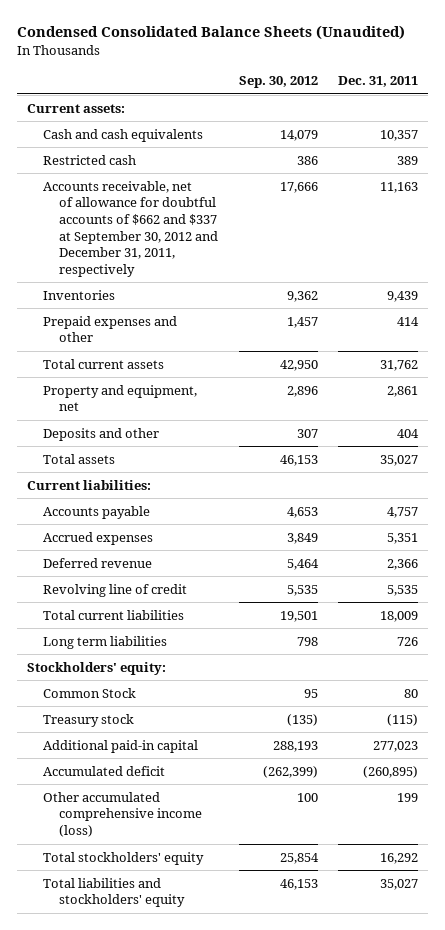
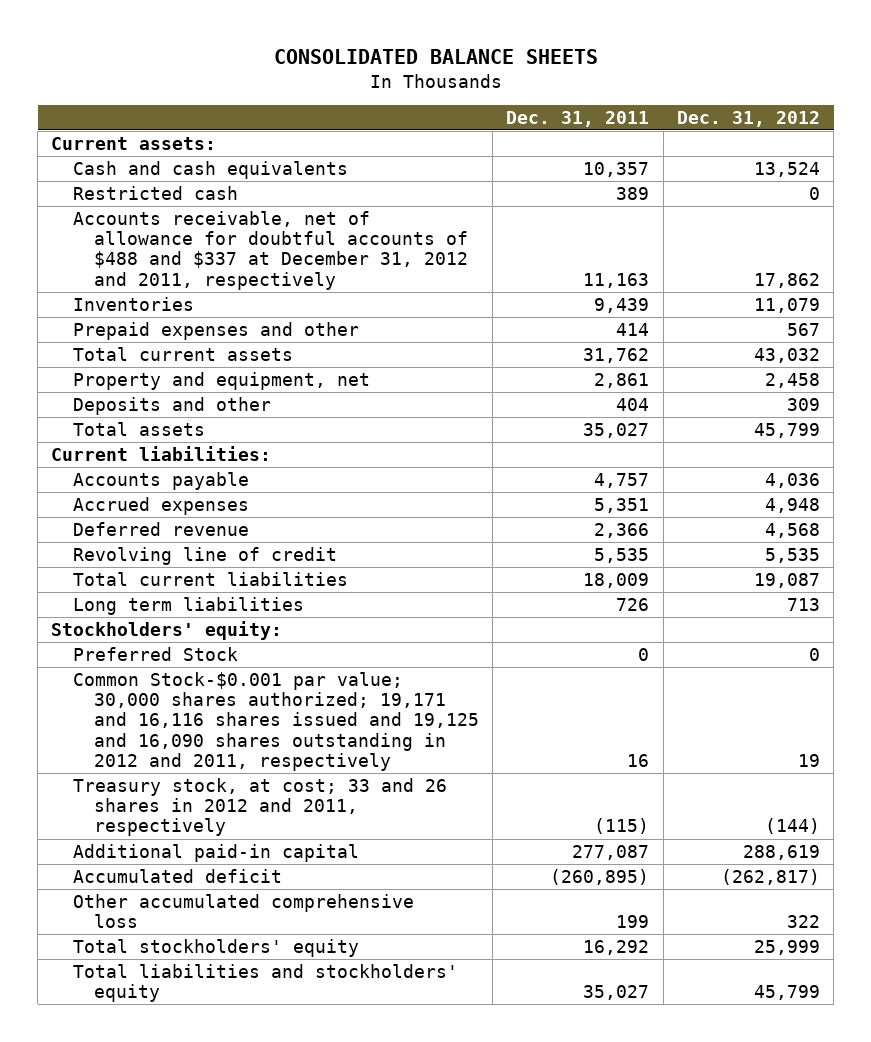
[17,25,406,41] Condensed Consolidated Balance Sheets (Unaudited) -> [273,49,598,65] CONSOLIDATED BALANCE SHEETS
[238,76,318,89] Sep. 30, 2012 -> none
none -> [677,110,821,127] Dec. 31, 2012
[43,180,219,277] Accounts receivable, net of allowance for doubtful accounts of $662 and $337 at September 30, 2012 and December 31, 2011, respectively -> [72,210,468,290] Accounts receivable, net of allowance for doubtful accounts of $488 and $337 at December 31, 2012 and 2011, respectively
[43,687,137,698] Common Stock -> none
none -> [72,646,238,661] Preferred Stock
none -> [72,671,479,772] Common Stock-$0.001 par value; 30,000 shares authorized; 19,171 and 16,116 shares issued and 19,125 and 16,090 shares outstanding in 2012 and 2011, respectively
[43,713,135,727] Treasury stock -> [72,777,447,837] Treasury stock, at cost; 33 and 26 shares in 2012 and 2011, respectively
[372,740,418,752] 277,023 -> [572,844,650,860] 277,087
[43,791,203,838] Other accumulated comprehensive income (loss) -> [72,893,414,929] Other accumulated comprehensive loss

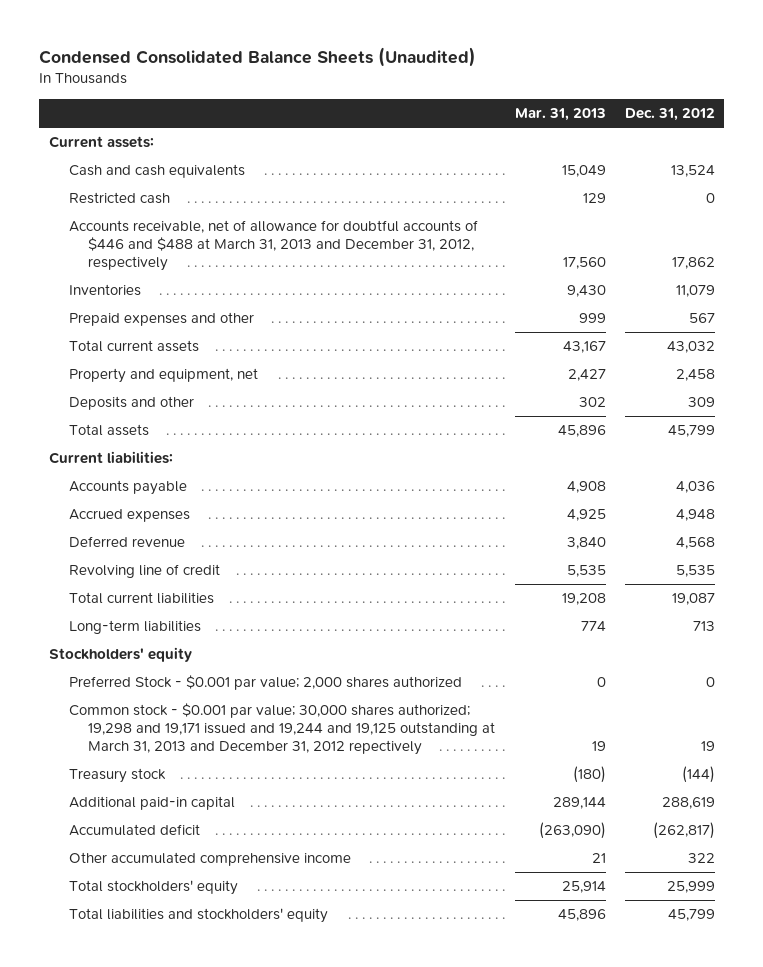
[273,49,598,65] CONSOLIDATED BALANCE SHEETS -> [39,46,477,67] Condensed Consolidated Balance Sheets (Unaudited)
[506,110,650,127] Dec. 31, 2011 -> none
none -> [514,107,606,121] Mar. 31, 2013
[72,210,468,290] Accounts receivable, net of allowance for doubtful accounts of $488 and $337 at December 31, 2012 and 2011, respectively -> [68,220,478,271] Accounts receivable, net of allowance for doubtful accounts of $446 and $488 at March 31, 2013 and December 31, 2012, respectively
[72,596,304,615] Long term liabilities -> [68,620,201,635] Long-term liabilities
[51,620,283,640] Stockholders' equity: -> [48,647,192,663] Stockholders' equity
[72,646,238,661] Preferred Stock -> [68,675,462,691] Preferred Stock - $0.001 par value; 2,000 shares authorized
[72,671,479,772] Common Stock-$0.001 par value; 30,000 shares authorized; 19,171 and 16,116 shares issued and 19,125 and 16,090 shares outstanding in 2012 and 2011, respectively -> [68,703,496,755] Common stock - $0.001 par value; 30,000 shares authorized; 19,298 and 19,171 issued and 19,244 and 19,125 outstanding at March 31, 2013 and December 31, 2012 repectively
[72,777,447,837] Treasury stock, at cost; 33 and 26 shares in 2012 and 2011, respectively -> [68,768,166,784] Treasury stock
[72,893,414,929] Other accumulated comprehensive loss -> [68,852,351,867] Other accumulated comprehensive income

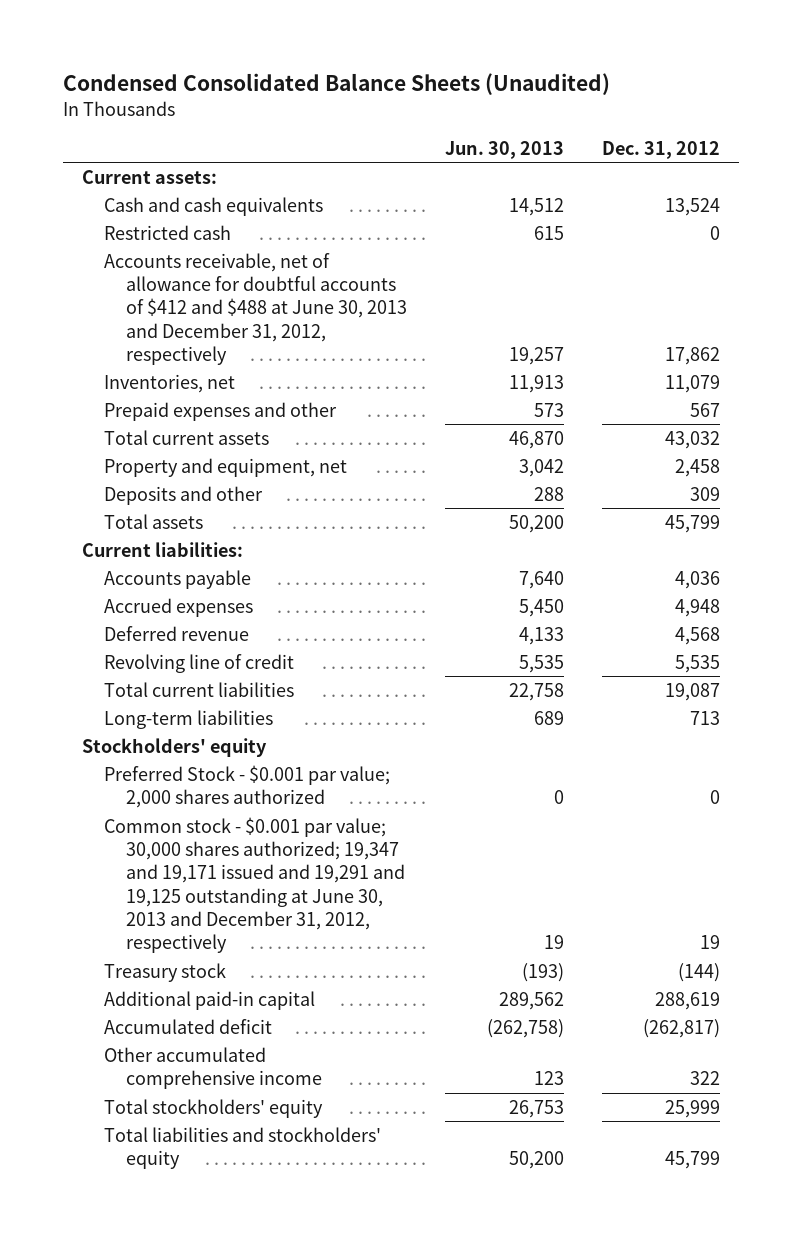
[514,107,606,121] Mar. 31, 2013 -> none
none -> [445,140,565,159] Jun. 30, 2013
[68,220,478,271] Accounts receivable, net of allowance for doubtful accounts of $446 and $488 at March 31, 2013 and December 31, 2012, respectively -> [104,252,408,365] Accounts receivable, net of allowance for doubtful accounts of $412 and $488 at June 30, 2013 and December 31, 2012, respectively
[68,284,141,297] Inventories -> [104,373,236,393] Inventories, net
[68,703,496,755] Common stock - $0.001 par value; 30,000 shares authorized; 19,298 and 19,171 issued and 19,244 and 19,125 outstanding at March 31, 2013 and December 31, 2012 repectively -> [104,816,406,954] Common stock - $0.001 par value; 30,000 shares authorized; 19,347 and 19,171 issued and 19,291 and 19,125 outstanding at June 30, 2013 and December 31, 2012, respectively

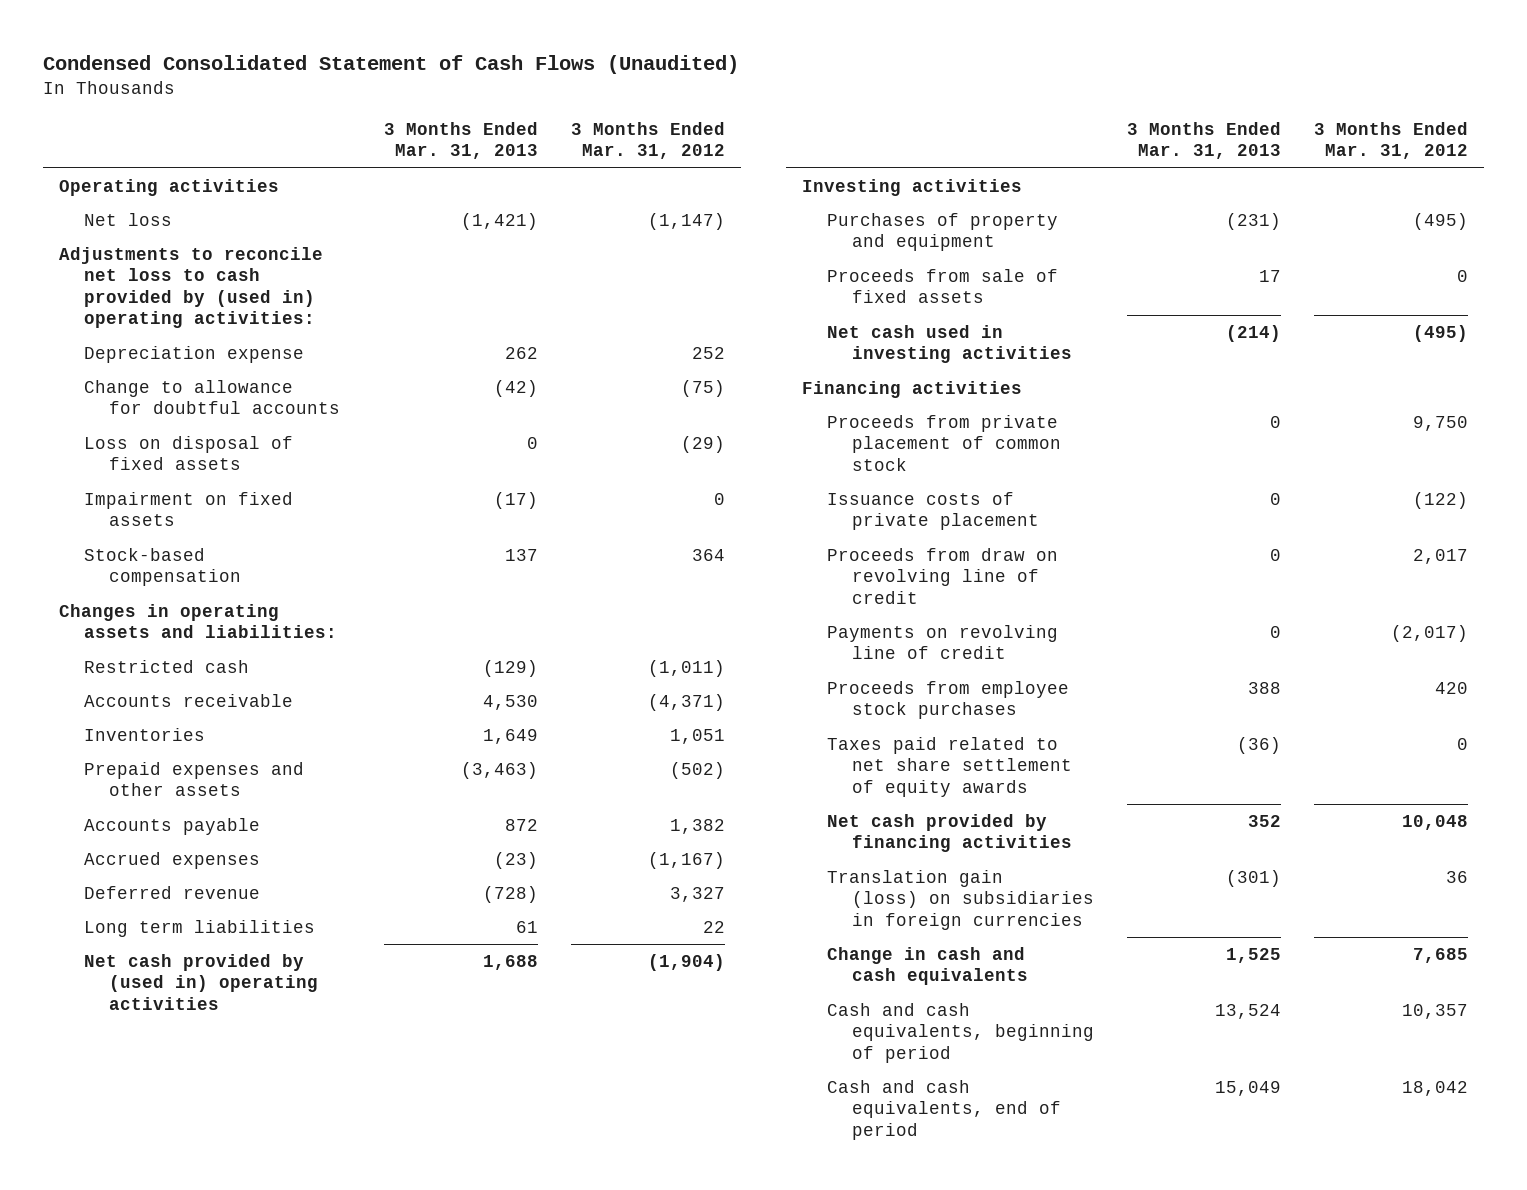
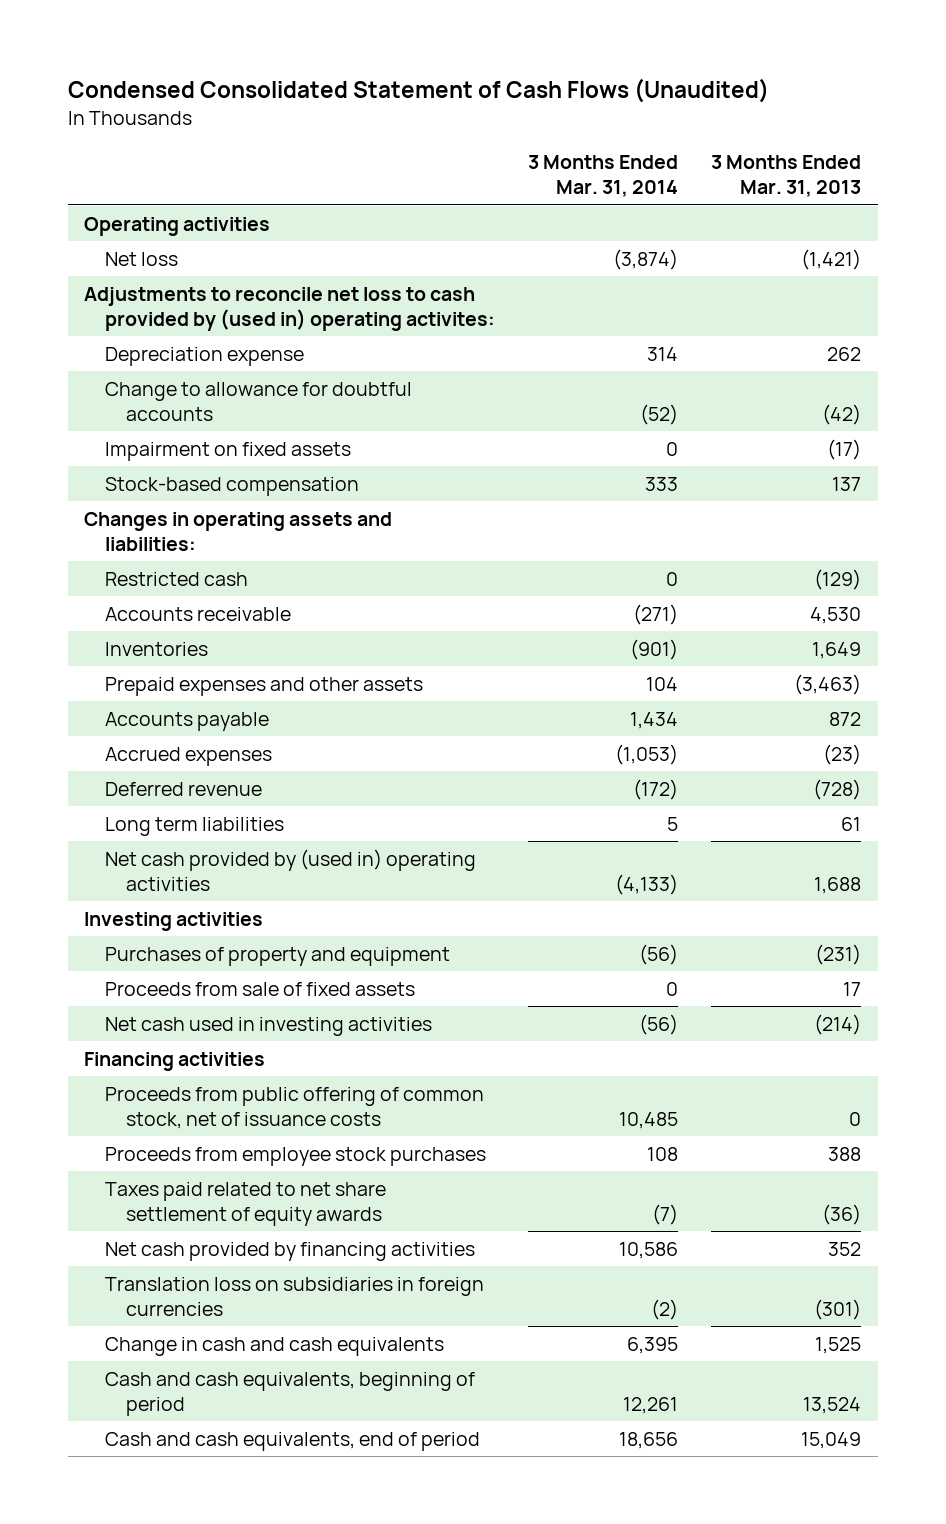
[570,121,725,160] 3 Months Ended Mar. 31, 2012 -> none
none -> [528,155,679,198] 3 Months Ended Mar. 31, 2014
[58,247,323,329] Adjustments to reconcile net loss to cash provided by (used in) operating activities: -> [84,286,496,331] Adjustments to reconcile net loss to cash provided by (used in) operating activites:
[84,436,294,471] Loss on disposal of fixed assets -> none
[827,415,1062,471] Proceeds from private placement of common stock -> none
[827,492,1040,531] Issuance costs of private placement -> none
[827,548,1059,604] Proceeds from draw on revolving line of credit -> none
[827,625,1059,660] Payments on revolving line of credit -> none
none -> [105,1086,485,1129] Proceeds from public offering of common stock, net of issuance costs
[827,870,1095,930] Translation gain (loss) on subsidiaries in foreign currencies -> [105,1276,485,1316] Translation loss on subsidiaries in foreign currencies

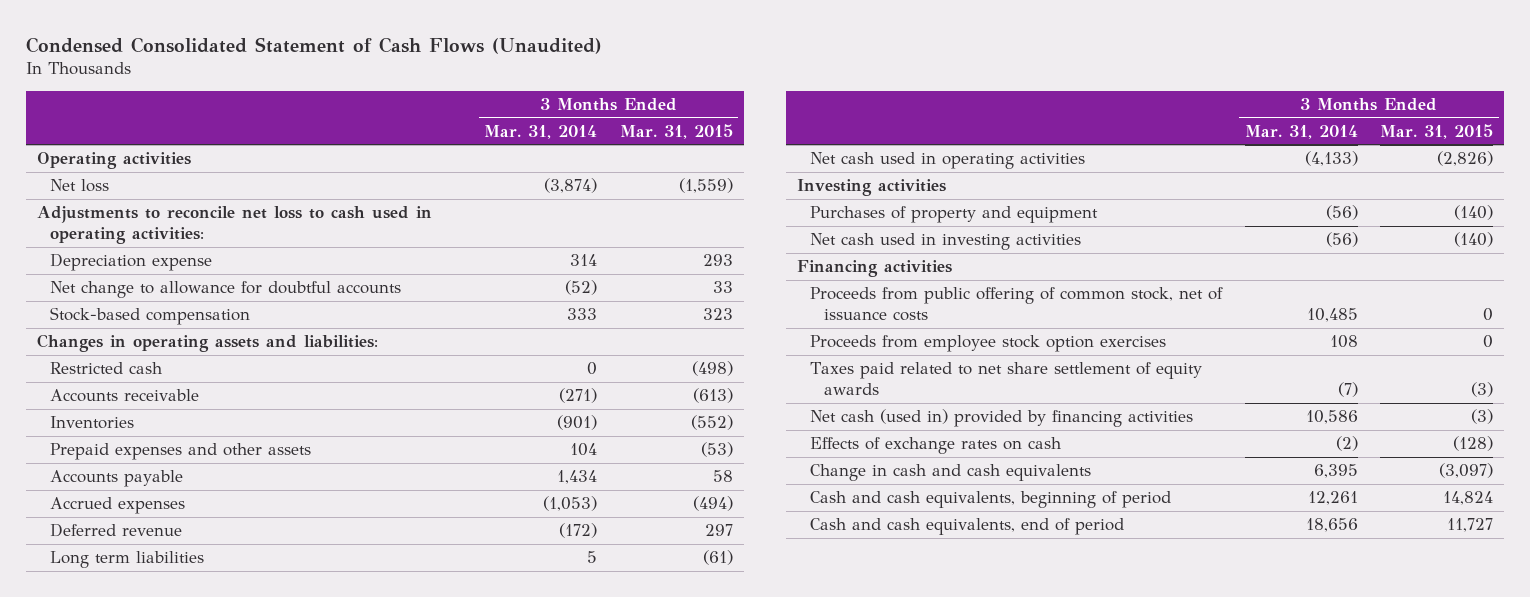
[711,155,862,198] 3 Months Ended Mar. 31, 2013 -> none
none -> [619,123,733,139] Mar. 31, 2015
[84,286,496,331] Adjustments to reconcile net loss to cash provided by (used in) operating activites: -> [36,206,432,245] Adjustments to reconcile net loss to cash used in operating activities:
[105,441,352,461] Impairment on fixed assets -> none
[105,381,413,421] Change to allowance for doubtful accounts -> [50,281,402,299] Net change to allowance for doubtful accounts
[105,848,477,891] Net cash provided by (used in) operating activities -> [810,152,1086,170] Net cash used in operating activities
[105,981,416,996] Proceeds from sale of fixed assets -> none
[105,1146,487,1166] Proceeds from employee stock purchases -> [810,335,1167,353] Proceeds from employee stock option exercises
[105,1241,476,1261] Net cash provided by financing activities -> [810,409,1194,428] Net cash (used in) provided by financing activities
[105,1276,485,1316] Translation loss on subsidiaries in foreign currencies -> [810,437,1062,455] Effects of exchange rates on cash

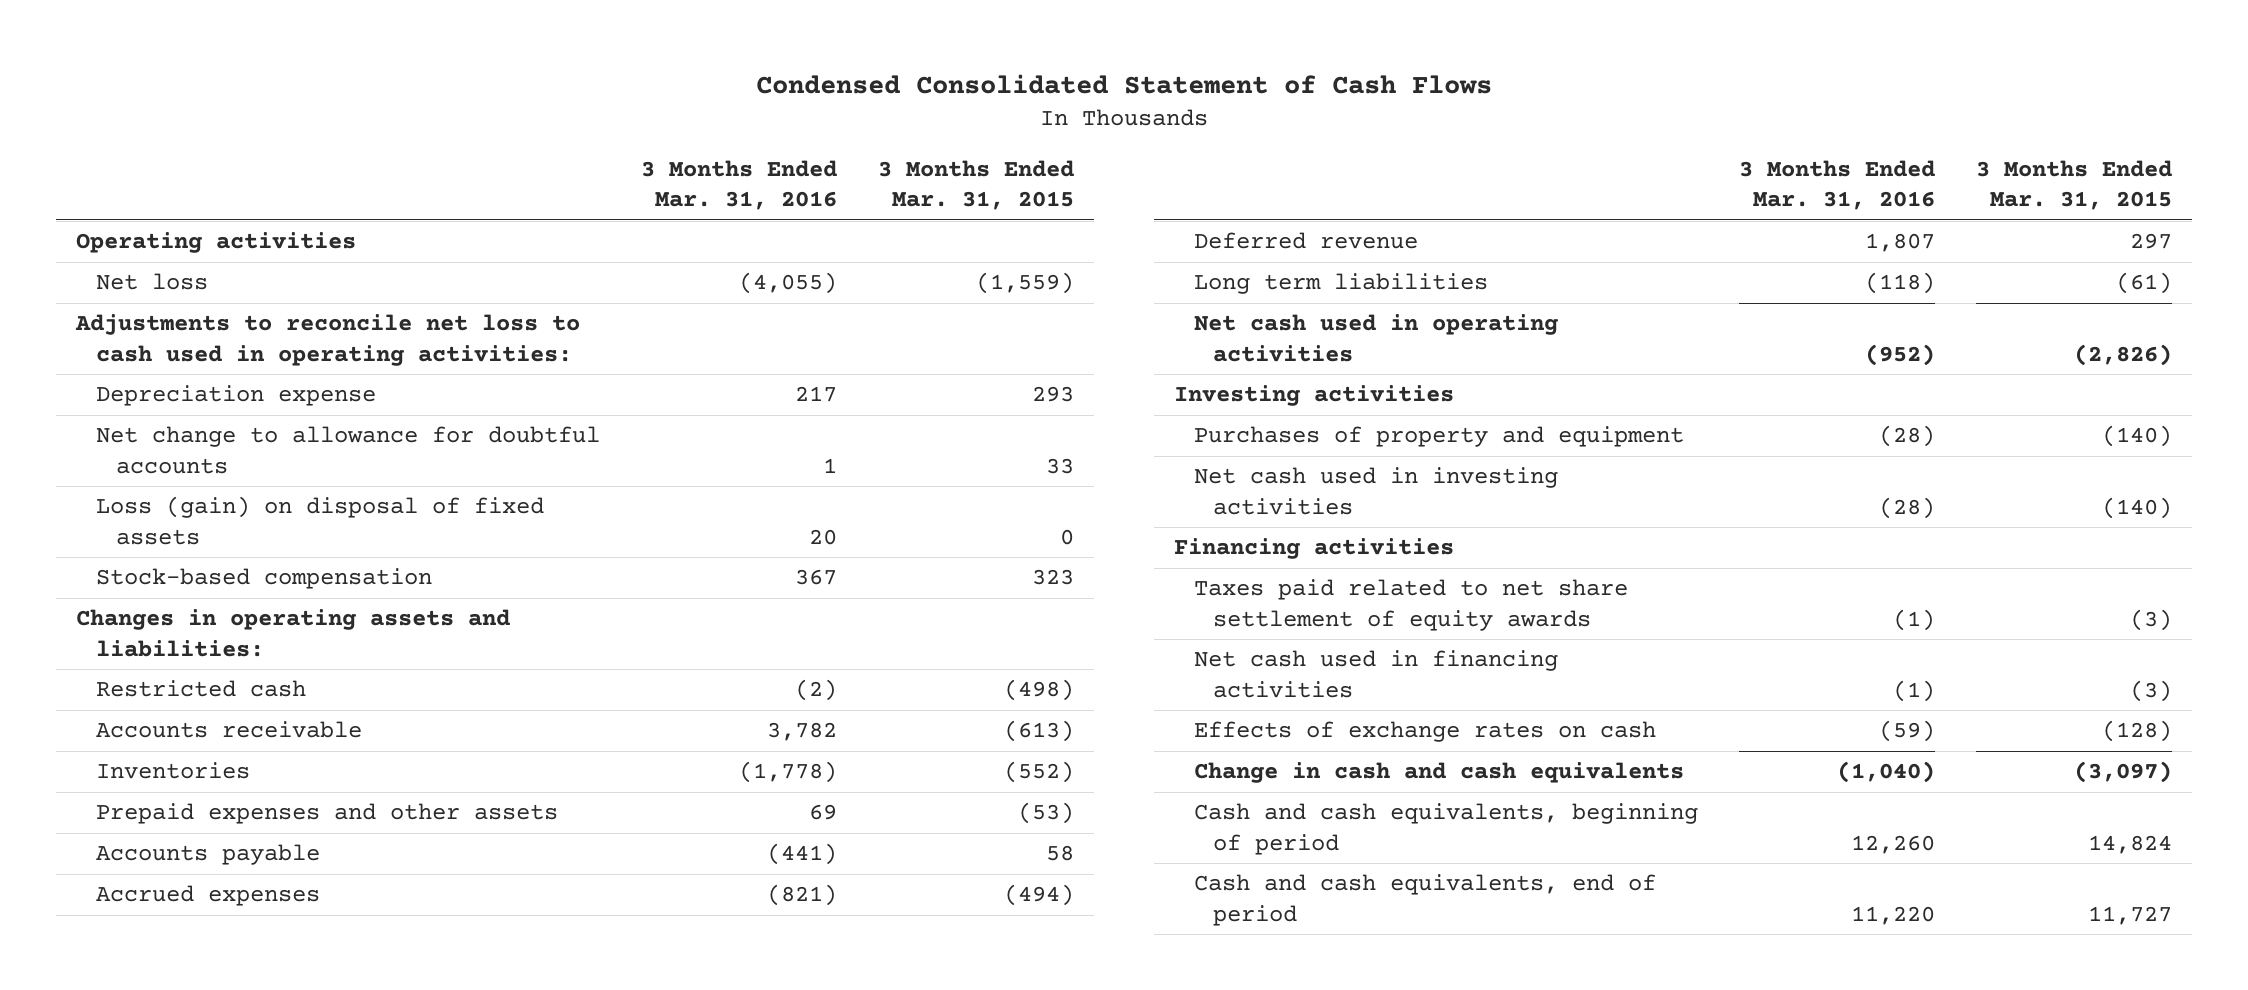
[25,36,602,54] Condensed Consolidated Statement of Cash Flows (Unaudited) -> [756,73,1493,94] Condensed Consolidated Statement of Cash Flows
[484,124,598,139] Mar. 31, 2014 -> none
none -> [640,160,837,211] 3 Months Ended Mar. 31, 2016
none -> [95,496,544,545] Loss (gain) on disposal of fixed assets
[810,287,1224,322] Proceeds from public offering of common stock, net of issuance costs -> none
[810,335,1167,353] Proceeds from employee stock option exercises -> none
[810,409,1194,428] Net cash (used in) provided by financing activities -> [1193,650,1558,698] Net cash used in financing activities

